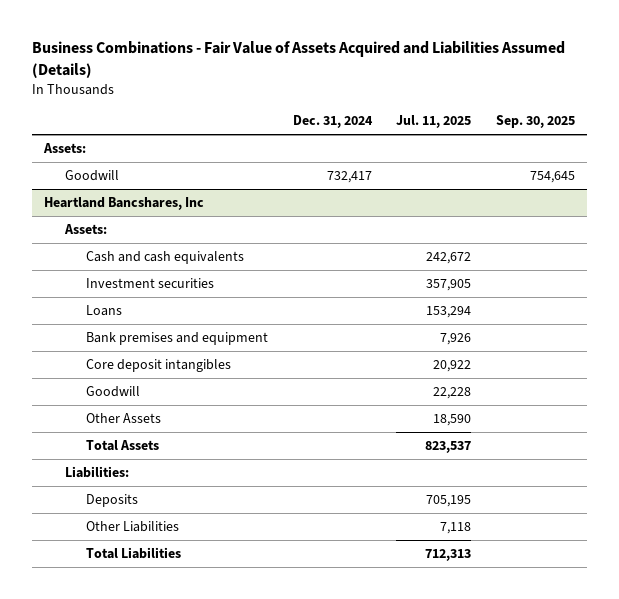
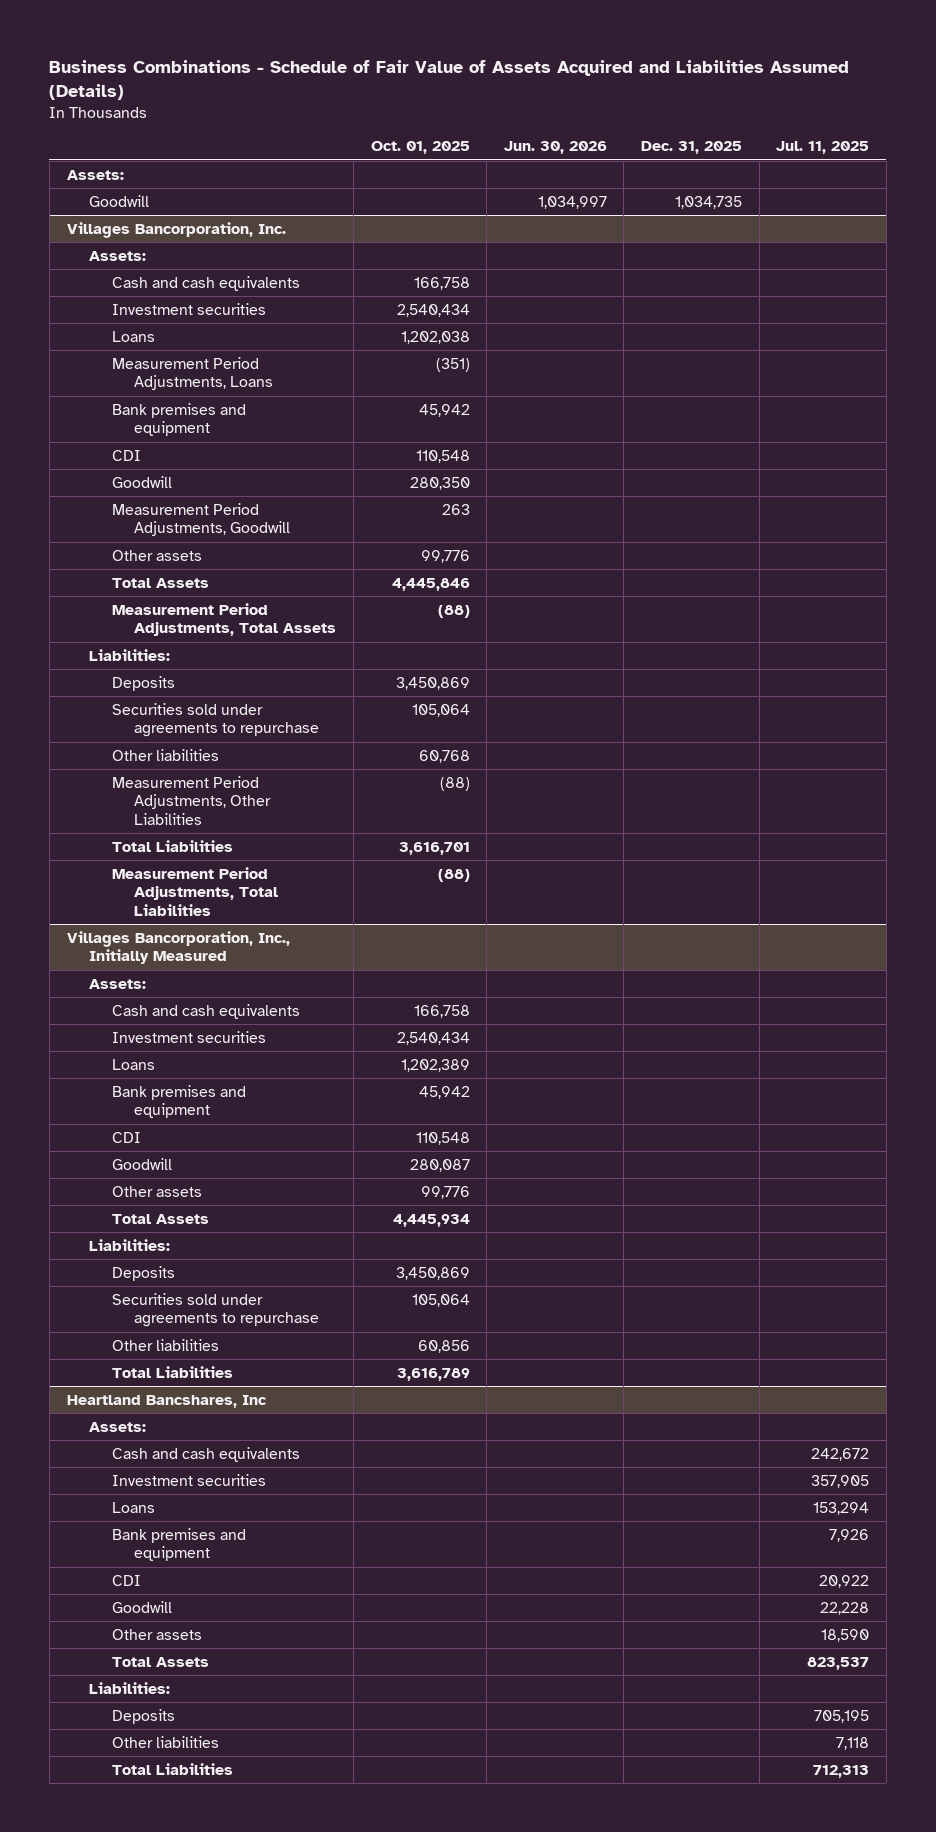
[31,41,565,78] Business Combinations - Fair Value of Assets Acquired and Liabilities Assumed (Details) -> [49,60,850,100] Business Combinations - Schedule of Fair Value of Assets Acquired and Liabilities Assumed (Details)
[292,115,373,129] Dec. 31, 2024 -> none
[495,115,575,129] Sep. 30, 2025 -> none
none -> [370,141,470,155] Oct. 01, 2025
none -> [503,141,607,155] Jun. 30, 2026
none -> [641,141,743,155] Dec. 31, 2025
none -> [66,221,286,238] Villages Bancorporation, Inc.
none -> [89,250,147,261] Assets:
none -> [111,275,300,291] Cash and cash equivalents
none -> [111,302,266,315] Investment securities
none -> [111,330,155,342] Loans
none -> [111,356,274,391] Measurement Period Adjustments, Loans
none -> [111,402,246,437] Bank premises and equipment
none -> [111,449,141,461] CDI
none -> [111,475,172,488] Goodwill
none -> [111,502,291,537] Measurement Period Adjustments, Goodwill
none -> [111,549,202,561] Other assets
none -> [111,577,209,588] Total Assets
none -> [111,602,337,637] Measurement Period Adjustments, Total Assets
none -> [89,648,171,661] Liabilities:
none -> [111,675,175,691] Deposits
none -> [111,702,320,738] Securities sold under agreements to repurchase
none -> [111,748,219,761] Other liabilities
none -> [111,775,272,825] Measurement Period Adjustments, Other Liabilities
none -> [111,839,233,852] Total Liabilities
none -> [111,866,279,916] Measurement Period Adjustments, Total Liabilities
none -> [66,930,290,965] Villages Bancorporation, Inc., Initially Measured
none -> [89,978,147,989] Assets:
none -> [111,1003,300,1019] Cash and cash equivalents
none -> [111,1030,266,1043] Investment securities
none -> [111,1058,155,1070] Loans
none -> [111,1084,246,1119] Bank premises and equipment
none -> [111,1131,141,1143] CDI
none -> [111,1157,172,1170] Goodwill
none -> [111,1185,202,1197] Other assets
none -> [111,1213,209,1224] Total Assets
none -> [89,1238,171,1251] Liabilities:
none -> [111,1265,175,1281] Deposits
none -> [111,1292,320,1328] Securities sold under agreements to repurchase
none -> [111,1338,219,1351] Other liabilities
none -> [111,1365,233,1378] Total Liabilities
[86,358,232,372] Core deposit intangibles -> [111,1574,141,1586] CDI
[86,412,162,423] Other Assets -> [111,1628,202,1640] Other assets
[86,520,180,532] Other Liabilities -> [111,1735,219,1748] Other liabilities

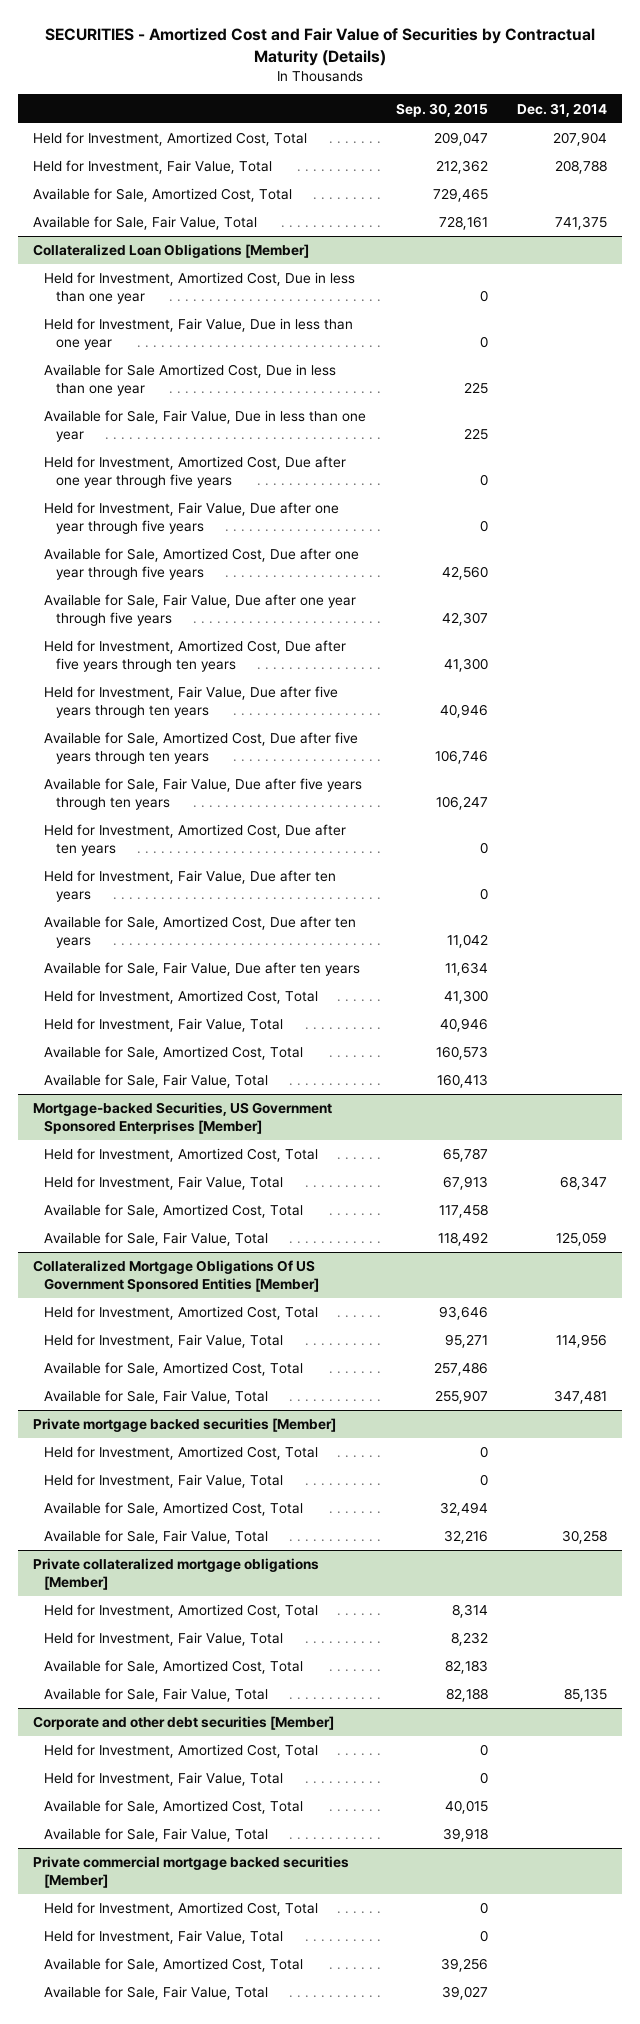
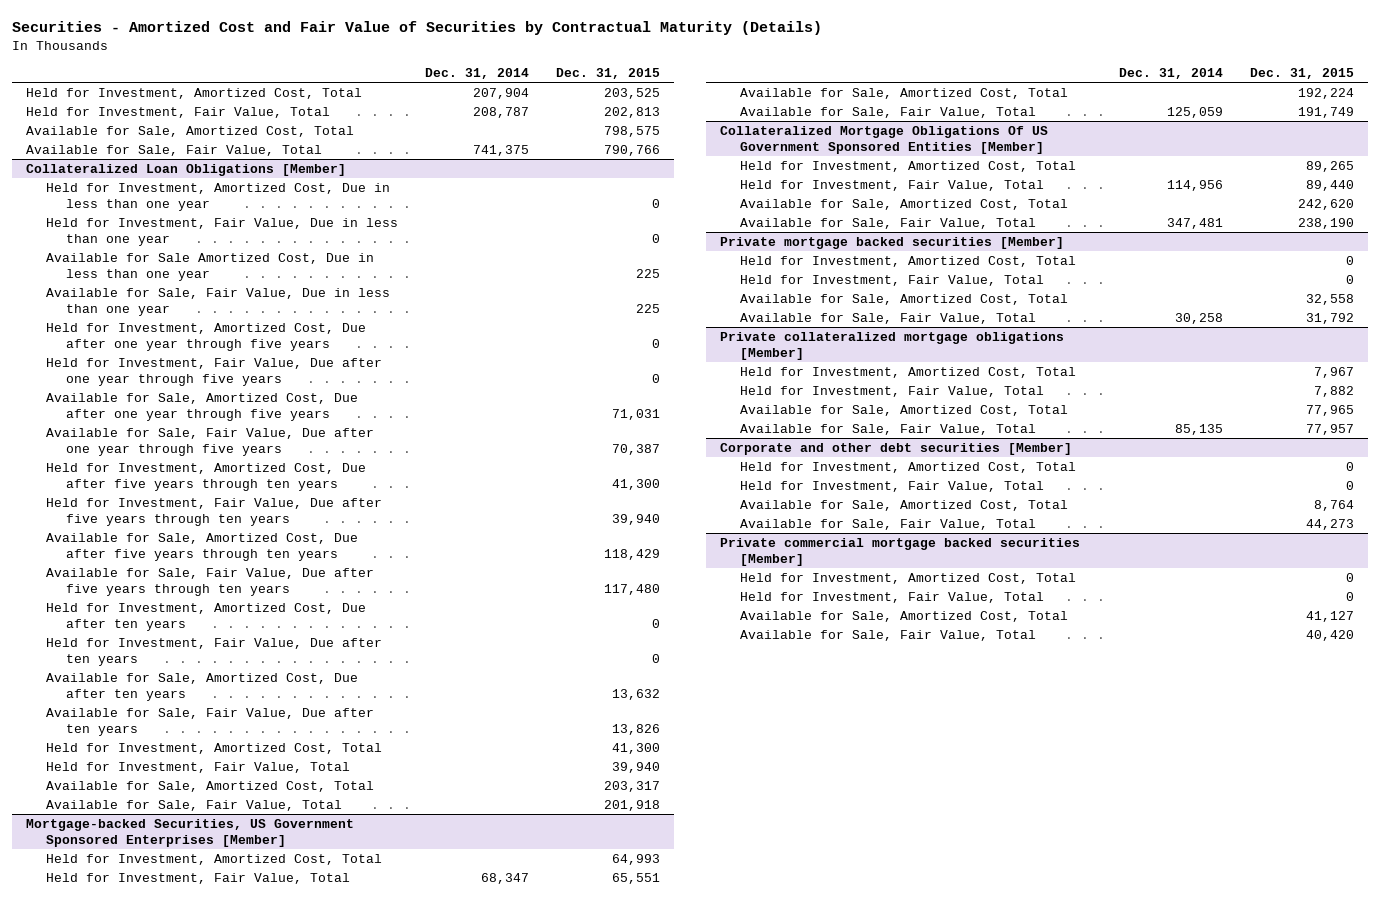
[45,28,596,66] SECURITIES - Amortized Cost and Fair Value of Securities by Contractual Maturity (Details) -> [12,21,823,36] Securities - Amortized Cost and Fair Value of Securities by Contractual Maturity (Details)
[395,102,488,117] Sep. 30, 2015 -> none
none -> [556,67,661,79] Dec. 31, 2015
[554,160,607,175] 208,788 -> [472,106,529,118] 208,787

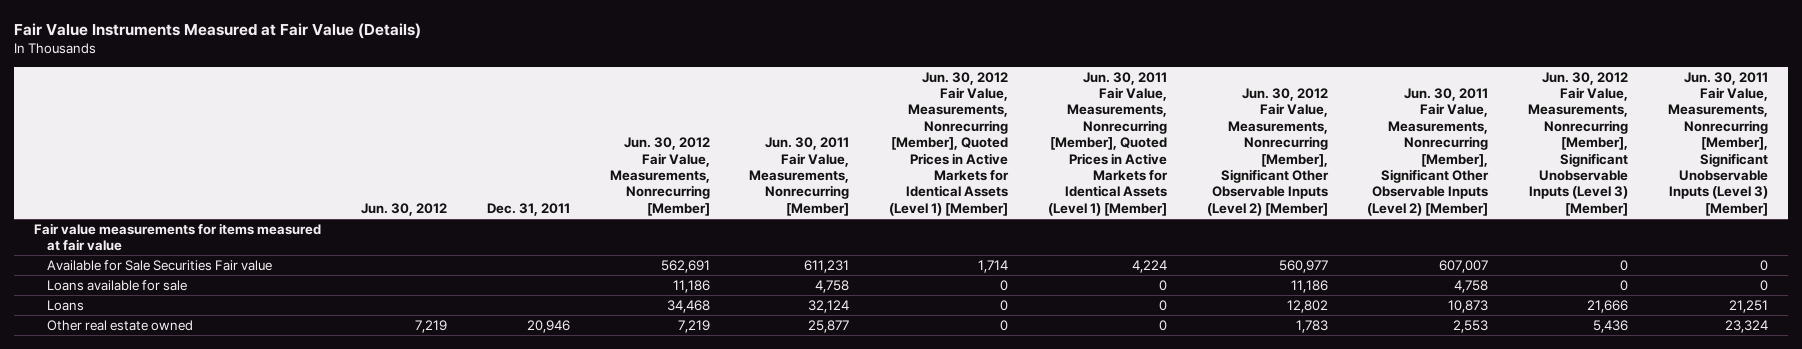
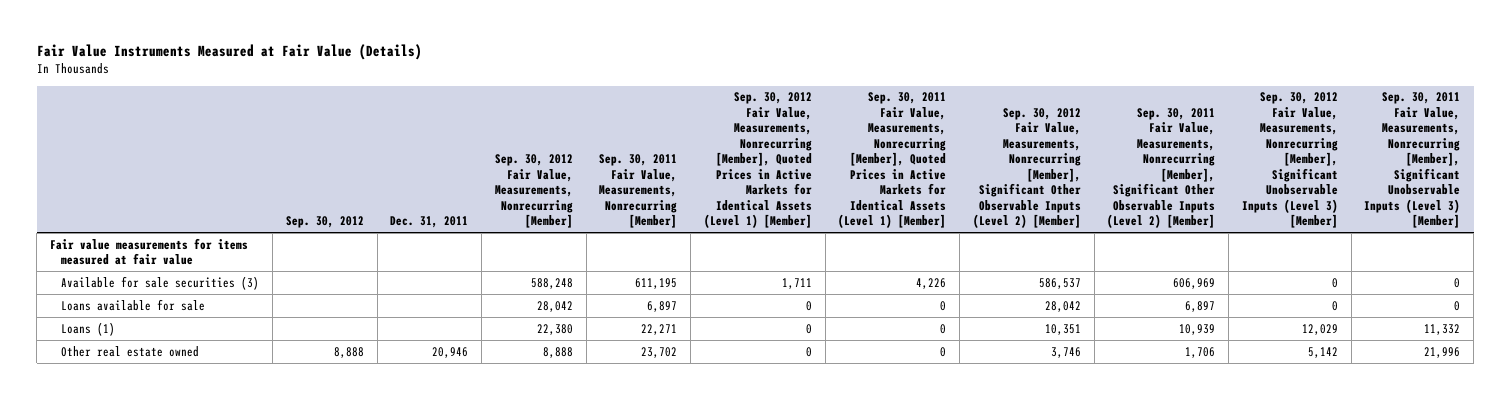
[360,202,447,216] Jun. 30, 2012 -> none
[609,137,710,216] Jun. 30, 2012 Fair Value, Measurements, Nonrecurring [Member] -> none
[749,137,850,216] Jun. 30, 2011 Fair Value, Measurements, Nonrecurring [Member] -> none
[889,71,1010,216] Jun. 30, 2012 Fair Value, Measurements, Nonrecurring [Member], Quoted Prices in Active Markets for Identical Assets (Level 1) [Member] -> none
[1047,71,1168,216] Jun. 30, 2011 Fair Value, Measurements, Nonrecurring [Member], Quoted Prices in Active Markets for Identical Assets (Level 1) [Member] -> none
[1206,87,1329,216] Jun. 30, 2012 Fair Value, Measurements, Nonrecurring [Member], Significant Other Observable Inputs (Level 2) [Member] -> none
[1367,87,1490,216] Jun. 30, 2011 Fair Value, Measurements, Nonrecurring [Member], Significant Other Observable Inputs (Level 2) [Member] -> none
[1528,71,1629,216] Jun. 30, 2012 Fair Value, Measurements, Nonrecurring [Member], Significant Unobservable Inputs (Level 3) [Member] -> none
[1668,71,1769,216] Jun. 30, 2011 Fair Value, Measurements, Nonrecurring [Member], Significant Unobservable Inputs (Level 3) [Member] -> none
none -> [285,216,364,229] Sep. 30, 2012
none -> [494,154,573,229] Sep. 30, 2012 Fair Value, Measurements, Nonrecurring [Member]
none -> [599,154,678,229] Sep. 30, 2011 Fair Value, Measurements, Nonrecurring [Member]
none -> [703,92,812,229] Sep. 30, 2012 Fair Value, Measurements, Nonrecurring [Member], Quoted Prices in Active Markets for Identical Assets (Level 1) [Member]
none -> [838,92,947,229] Sep. 30, 2011 Fair Value, Measurements, Nonrecurring [Member], Quoted Prices in Active Markets for Identical Assets (Level 1) [Member]
none -> [972,107,1081,229] Sep. 30, 2012 Fair Value, Measurements, Nonrecurring [Member], Significant Other Observable Inputs (Level 2) [Member]
none -> [1107,107,1216,229] Sep. 30, 2011 Fair Value, Measurements, Nonrecurring [Member], Significant Other Observable Inputs (Level 2) [Member]
none -> [1241,92,1338,229] Sep. 30, 2012 Fair Value, Measurements, Nonrecurring [Member], Significant Unobservable Inputs (Level 3) [Member]
none -> [1364,92,1461,229] Sep. 30, 2011 Fair Value, Measurements, Nonrecurring [Member], Significant Unobservable Inputs (Level 3) [Member]
[47,259,273,271] Available for Sale Securities Fair value -> [61,275,260,290] Available for sale securities (3)
[47,299,85,311] Loans -> [61,321,116,336] Loans (1)

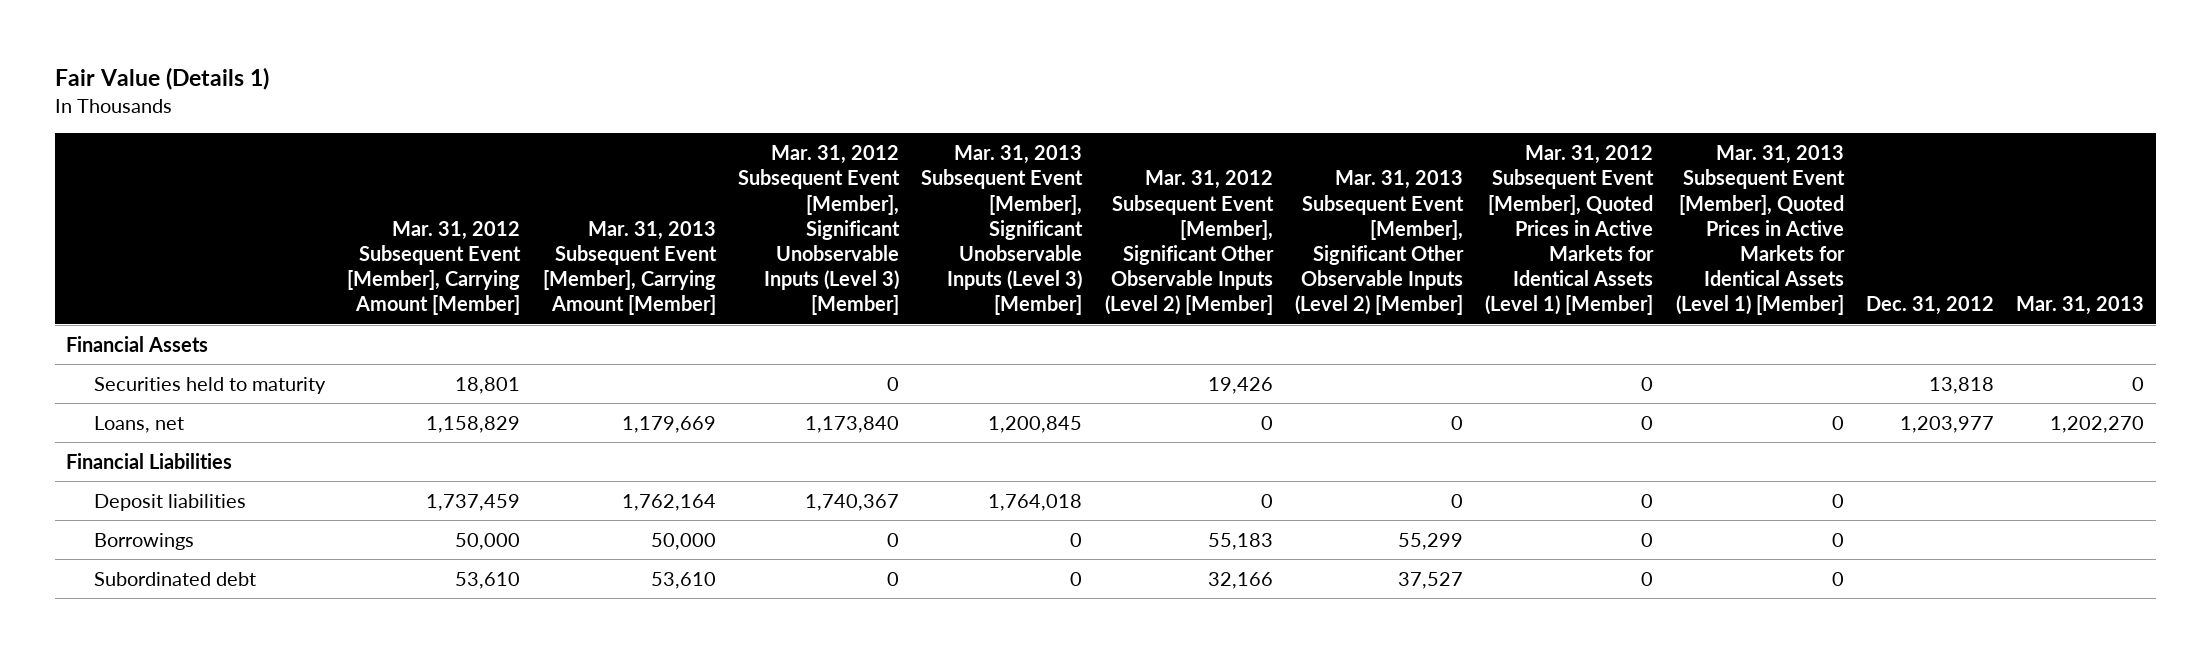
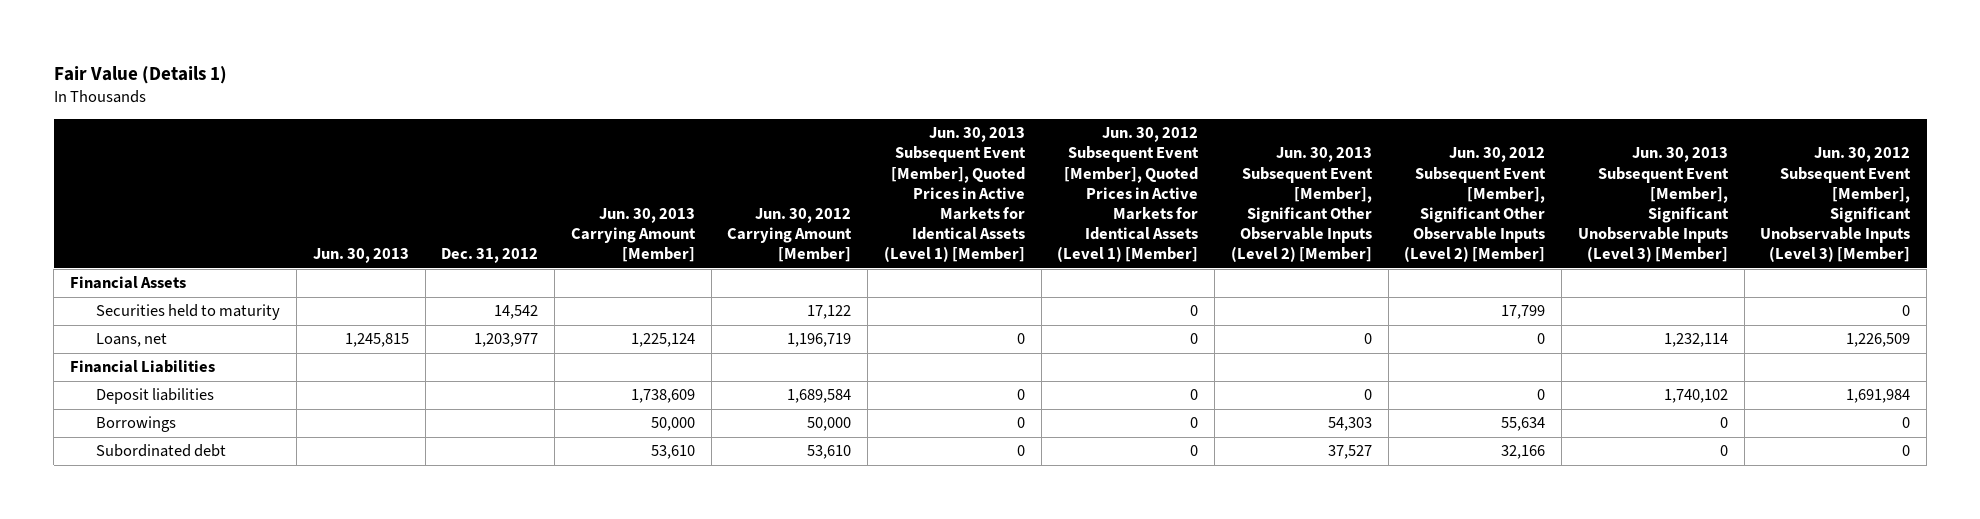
[347,220,522,316] Mar. 31, 2012 Subsequent Event [Member], Carrying Amount [Member] -> none
[542,220,717,316] Mar. 31, 2013 Subsequent Event [Member], Carrying Amount [Member] -> none
[738,145,901,316] Mar. 31, 2012 Subsequent Event [Member], Significant Unobservable Inputs (Level 3) [Member] -> none
[921,145,1084,316] Mar. 31, 2013 Subsequent Event [Member], Significant Unobservable Inputs (Level 3) [Member] -> none
[1104,170,1274,316] Mar. 31, 2012 Subsequent Event [Member], Significant Other Observable Inputs (Level 2) [Member] -> none
[1295,170,1465,316] Mar. 31, 2013 Subsequent Event [Member], Significant Other Observable Inputs (Level 2) [Member] -> none
[1485,145,1655,316] Mar. 31, 2012 Subsequent Event [Member], Quoted Prices in Active Markets for Identical Assets (Level 1) [Member] -> none
[1675,145,1845,316] Mar. 31, 2013 Subsequent Event [Member], Quoted Prices in Active Markets for Identical Assets (Level 1) [Member] -> none
[2016,296,2145,316] Mar. 31, 2013 -> none
none -> [312,248,409,264] Jun. 30, 2013
none -> [570,208,696,263] Jun. 30, 2013 Carrying Amount [Member]
none -> [727,208,853,263] Jun. 30, 2012 Carrying Amount [Member]
none -> [883,127,1026,263] Jun. 30, 2013 Subsequent Event [Member], Quoted Prices in Active Markets for Identical Assets (Level 1) [Member]
none -> [1057,127,1200,263] Jun. 30, 2012 Subsequent Event [Member], Quoted Prices in Active Markets for Identical Assets (Level 1) [Member]
none -> [1230,147,1373,263] Jun. 30, 2013 Subsequent Event [Member], Significant Other Observable Inputs (Level 2) [Member]
none -> [1404,147,1547,263] Jun. 30, 2012 Subsequent Event [Member], Significant Other Observable Inputs (Level 2) [Member]
none -> [1577,147,1729,263] Jun. 30, 2013 Subsequent Event [Member], Significant Unobservable Inputs (Level 3) [Member]
none -> [1760,147,1912,263] Jun. 30, 2012 Subsequent Event [Member], Significant Unobservable Inputs (Level 3) [Member]
[1929,376,1995,394] 13,818 -> [494,305,539,320] 14,542

